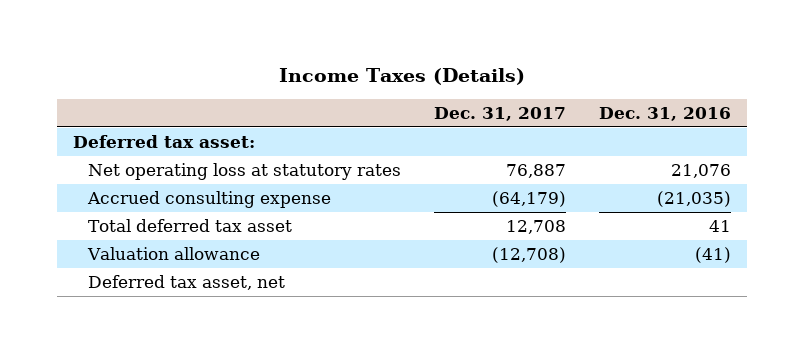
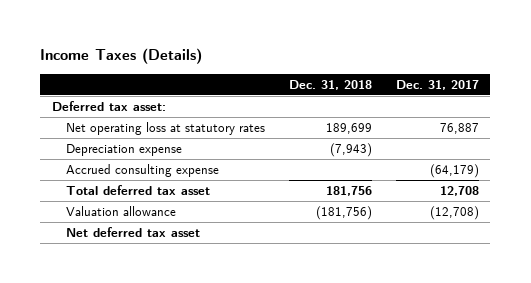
[598,106,731,121] Dec. 31, 2016 -> none
none -> [288,79,372,90] Dec. 31, 2018
none -> [66,144,183,157] Depreciation expense
[87,274,285,290] Deferred tax asset, net -> [66,227,201,238] Net deferred tax asset

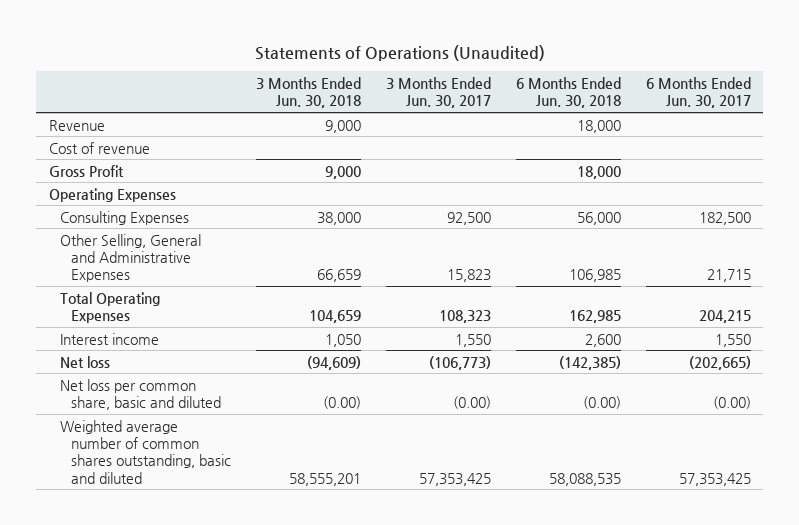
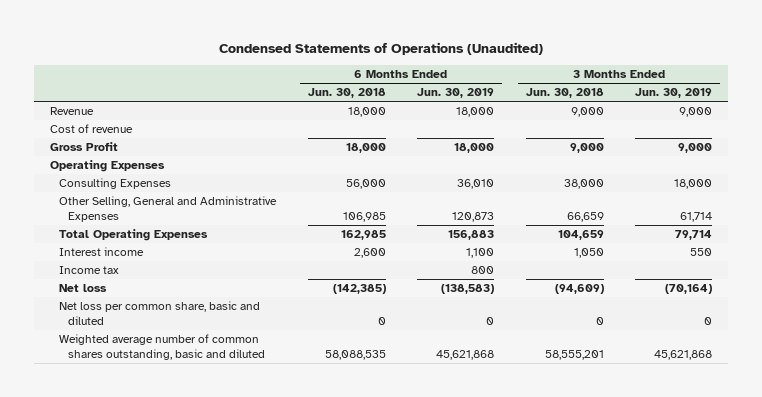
[254,44,545,61] Statements of Operations (Unaudited) -> [219,42,544,56] Condensed Statements of Operations (Unaudited)
[385,77,491,109] 3 Months Ended Jun. 30, 2017 -> none
[645,77,751,109] 6 Months Ended Jun. 30, 2017 -> none
none -> [417,88,495,99] Jun. 30, 2019
none -> [635,88,713,99] Jun. 30, 2019
none -> [59,266,120,275] Income tax
[322,395,361,409] (0.00) -> [595,316,604,325] 0
[582,395,621,409] (0.00) -> [377,316,386,325] 0

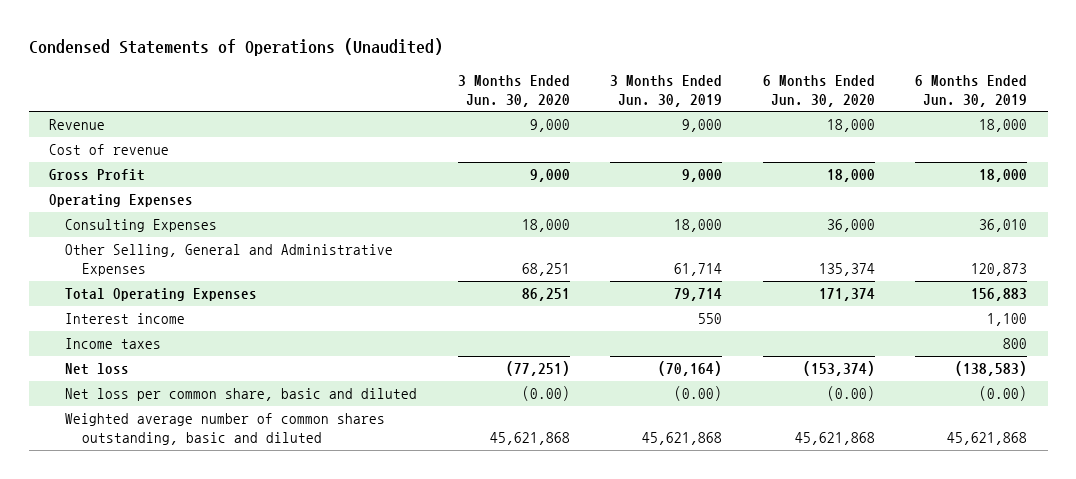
[307,88,386,99] Jun. 30, 2018 -> none
[525,88,604,99] Jun. 30, 2018 -> none
none -> [457,74,570,107] 3 Months Ended Jun. 30, 2020
none -> [762,74,875,107] 6 Months Ended Jun. 30, 2020
[59,266,120,275] Income tax -> [65,338,162,350] Income taxes
[486,316,495,325] 0 -> [979,386,1028,402] (0.00)
[704,316,713,325] 0 -> [674,386,723,402] (0.00)

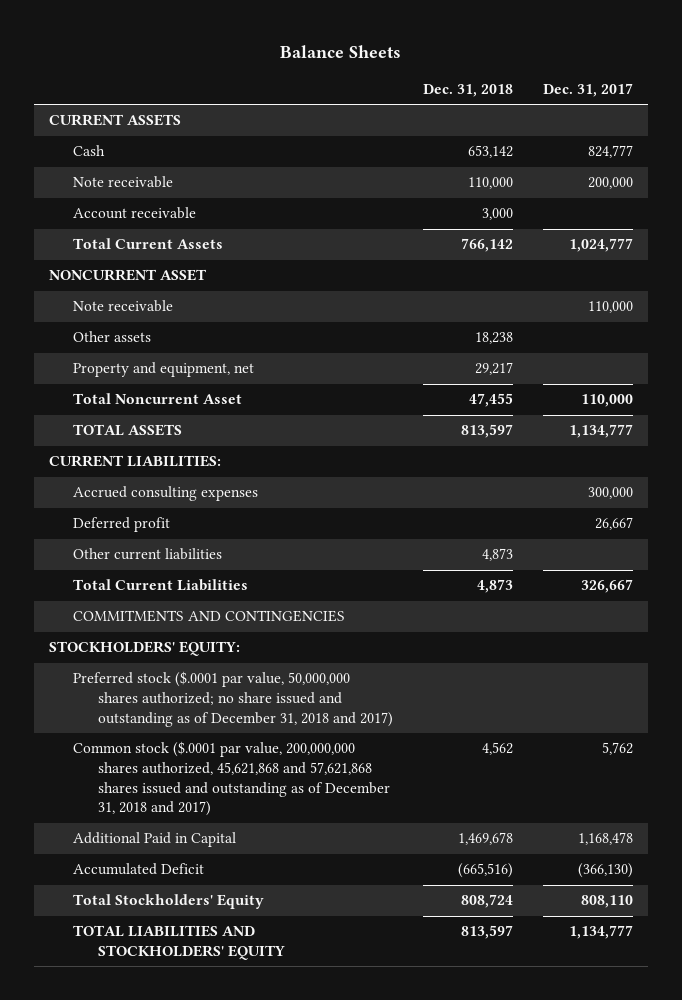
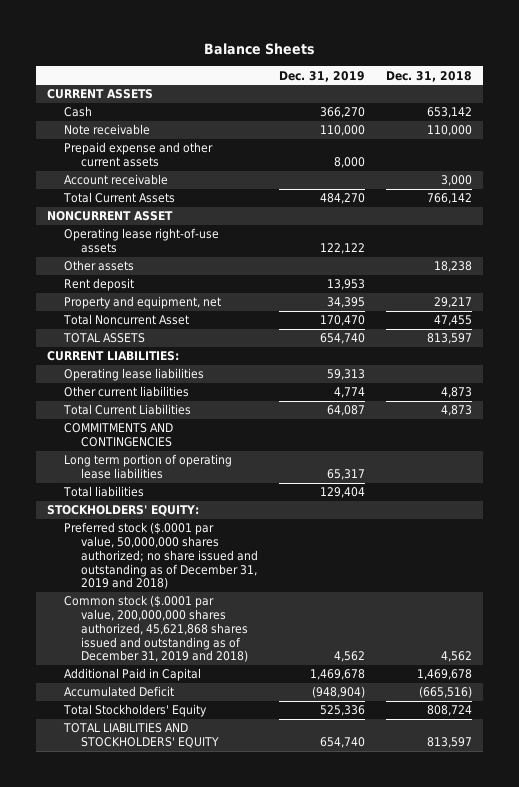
[543,82,634,97] Dec. 31, 2017 -> none
none -> [279,70,366,82] Dec. 31, 2019
none -> [63,142,213,168] Prepaid expense and other current assets
[73,300,174,313] Note receivable -> none
none -> [63,228,219,254] Operating lease right-of-use assets
none -> [63,278,134,292] Rent deposit
[73,486,259,502] Accrued consulting expenses -> none
[73,517,171,533] Deferred profit -> none
none -> [63,368,204,382] Operating lease liabilities
none -> [63,454,232,480] Long term portion of operating lease liabilities
none -> [62,486,144,498] Total liabilities
[73,671,393,727] Preferred stock ($.0001 par value, 50,000,000 shares authorized; no share issued and outstanding as of December 31, 2018 and 2017) -> [63,522,258,590] Preferred stock ($.0001 par value, 50,000,000 shares authorized; no share issued and outstanding as of December 31, 2019 and 2018)
[73,741,390,817] Common stock ($.0001 par value, 200,000,000 shares authorized, 45,621,868 and 57,621,868 shares issued and outstanding as of December 31, 2018 and 2017) -> [63,595,248,663] Common stock ($.0001 par value, 200,000,000 shares authorized, 45,621,868 shares issued and outstanding as of December 31, 2019 and 2018)

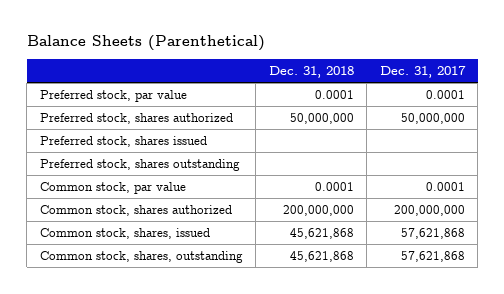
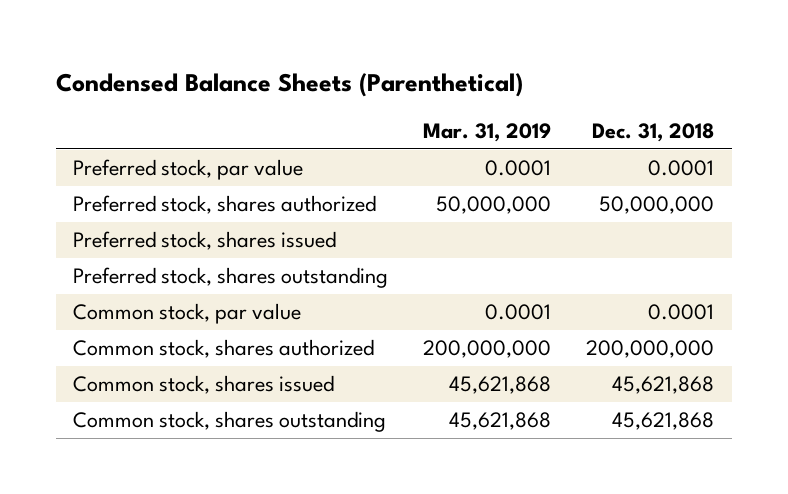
[26,35,265,52] Balance Sheets (Parenthetical) -> [56,72,524,97] Condensed Balance Sheets (Parenthetical)
[379,66,466,79] Dec. 31, 2017 -> none
none -> [423,123,552,143] Mar. 31, 2019
[39,227,210,239] Common stock, shares, issued -> [73,375,335,395] Common stock, shares issued
[39,250,243,263] Common stock, shares, outstanding -> [73,411,387,433] Common stock, shares outstanding

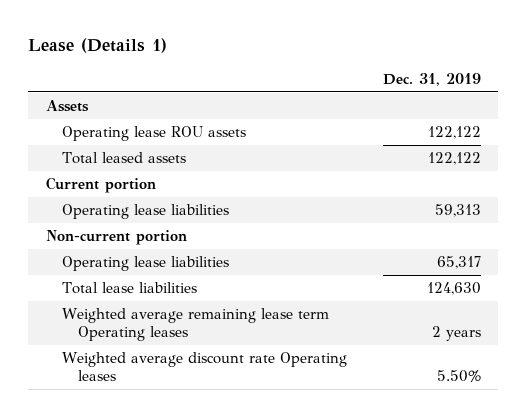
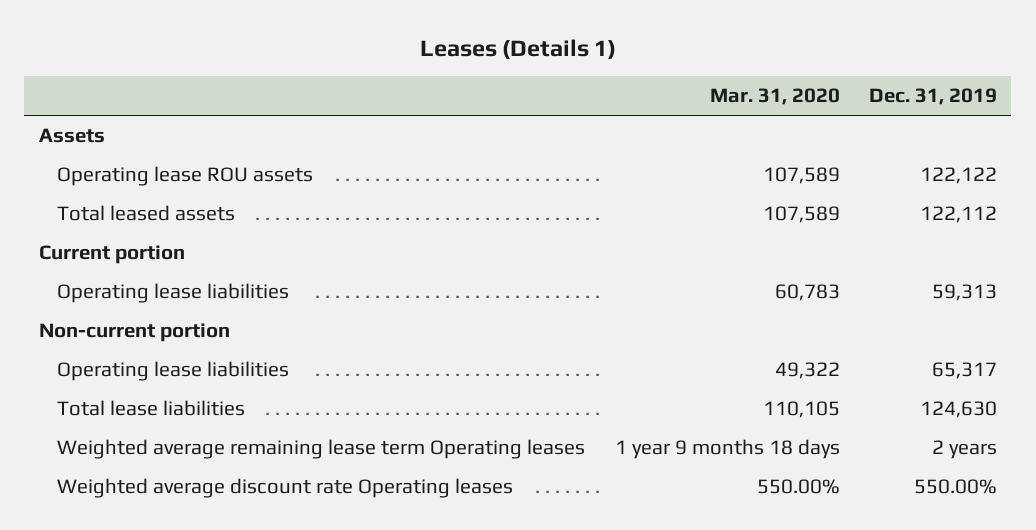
[27,38,167,54] Lease (Details 1) -> [419,38,616,59] Leases (Details 1)
none -> [709,88,840,106] Mar. 31, 2020
[427,151,481,165] 122,122 -> [919,206,997,224] 122,112
[436,370,481,383] 5.50% -> [913,479,997,495] 550.00%

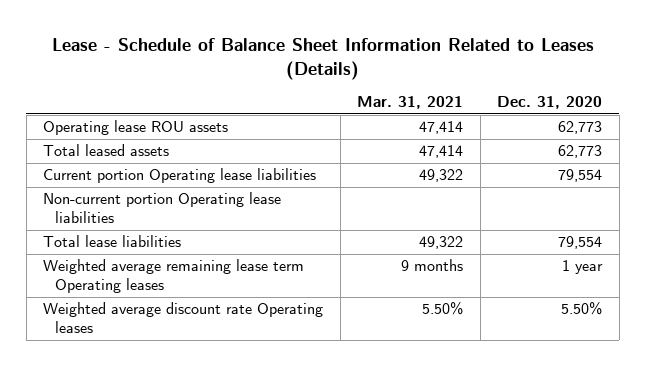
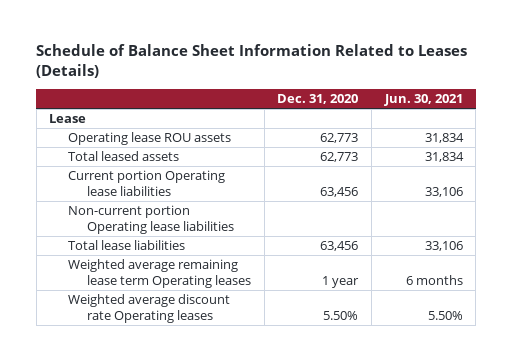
[51,37,594,80] Lease - Schedule of Balance Sheet Information Related to Leases (Details) -> [36,44,468,79] Schedule of Balance Sheet Information Related to Leases (Details)
[357,96,464,110] Mar. 31, 2021 -> none
none -> [383,94,463,107] Jun. 30, 2021
none -> [49,114,87,124] Lease
[558,169,603,183] 79,554 -> [320,186,359,197] 63,456
[558,236,603,250] 79,554 -> [320,241,359,252] 63,456

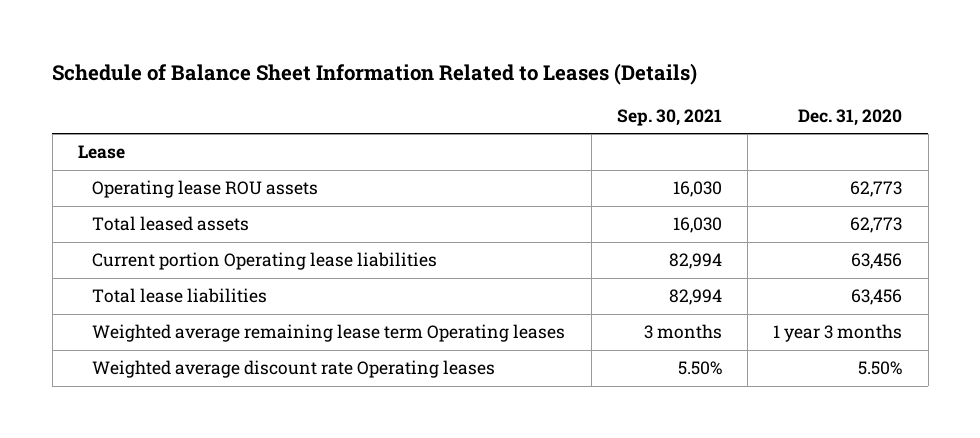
[383,94,463,107] Jun. 30, 2021 -> none
none -> [616,108,722,126] Sep. 30, 2021
[68,205,235,234] Non-current portion Operating lease liabilities -> none
[322,275,360,288] 1 year -> [773,324,903,343] 1 year 3 months

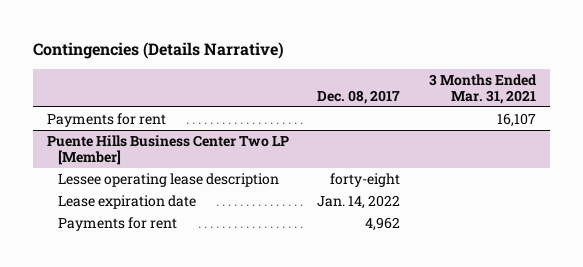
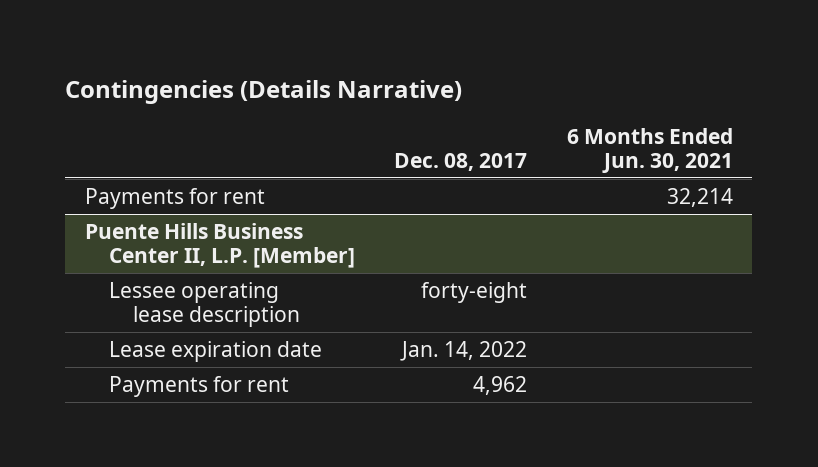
[428,73,537,104] 3 Months Ended Mar. 31, 2021 -> none
none -> [566,127,733,173] 6 Months Ended Jun. 30, 2021
[47,134,290,166] Puente Hills Business Center Two LP [Member] -> [85,223,356,268] Puente Hills Business Center II, L.P. [Member]

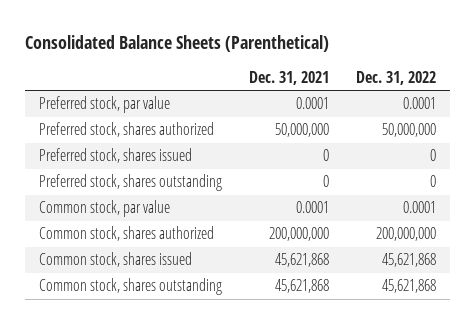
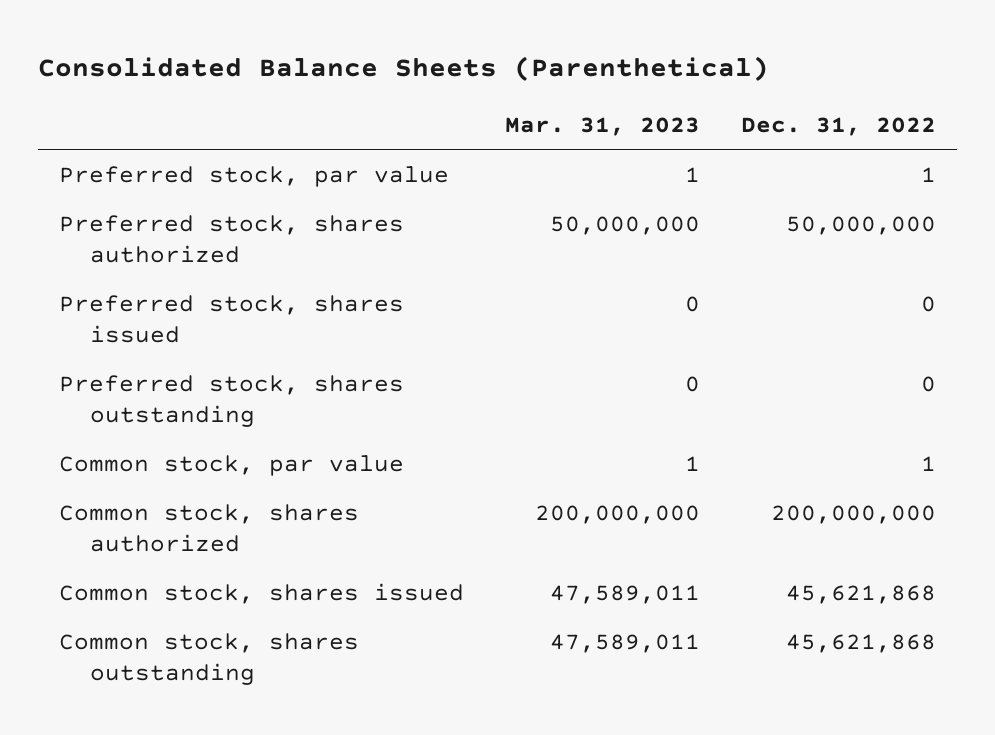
[248,70,329,85] Dec. 31, 2021 -> none
none -> [505,116,701,136] Mar. 31, 2023
[403,97,437,110] 0.0001 -> [921,166,937,182] 1
[403,201,437,214] 0.0001 -> [921,455,937,471] 1

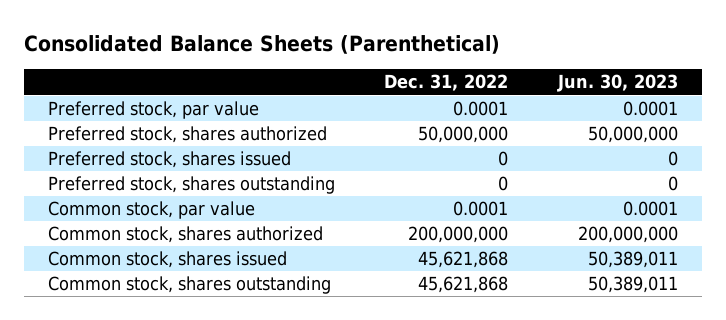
[505,116,701,136] Mar. 31, 2023 -> none
none -> [556,74,678,93] Jun. 30, 2023
[921,166,937,182] 1 -> [453,101,509,117] 0.0001
[921,455,937,471] 1 -> [453,201,509,217] 0.0001

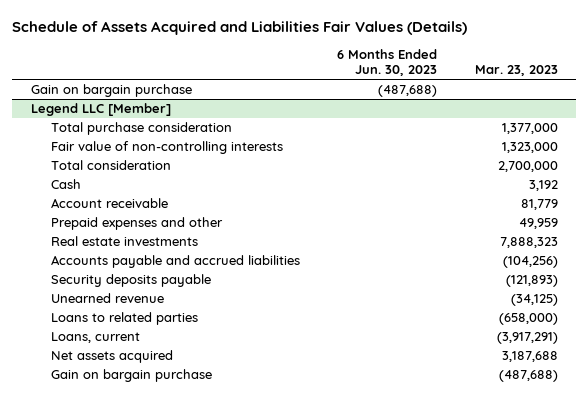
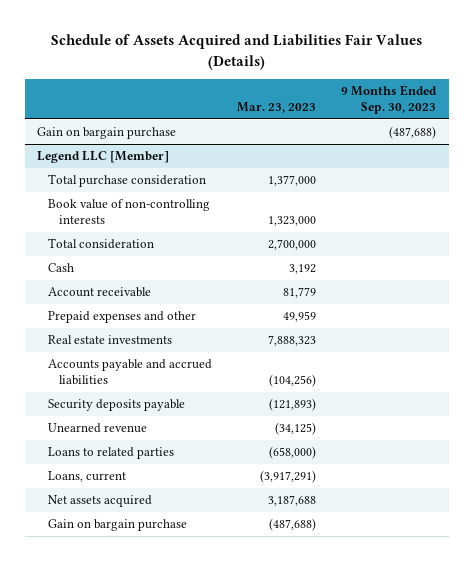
[337,49,438,77] 6 Months Ended Jun. 30, 2023 -> none
none -> [341,85,438,114] 9 Months Ended Sep. 30, 2023
[51,141,284,155] Fair value of non-controlling interests -> [48,199,211,225] Book value of non-controlling interests

